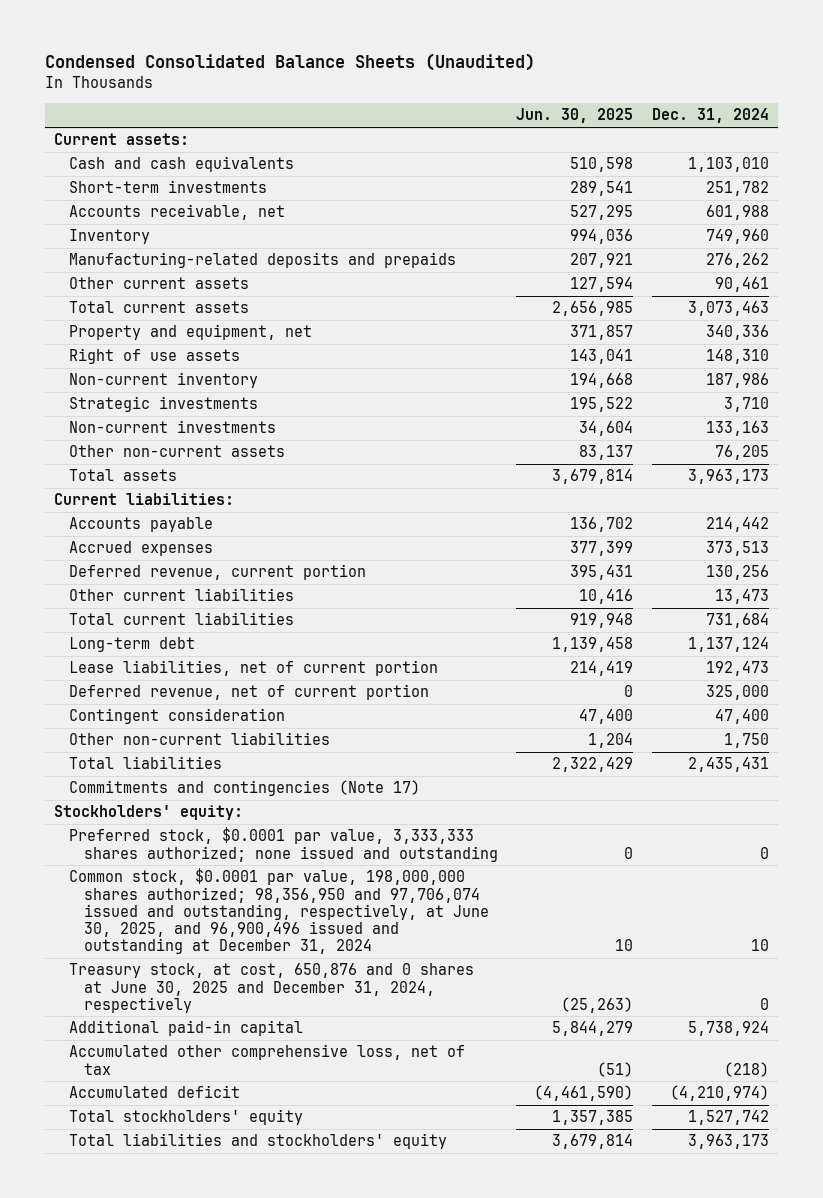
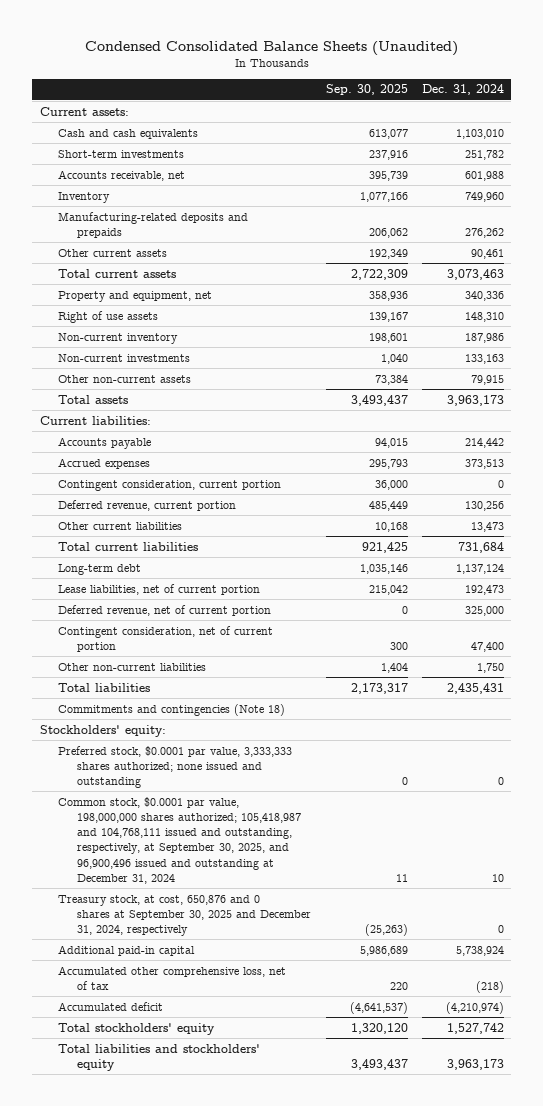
[516,108,634,124] Jun. 30, 2025 -> none
none -> [325,84,408,96] Sep. 30, 2025
[69,396,259,413] Strategic investments -> none
[714,445,769,461] 76,205 -> [470,374,504,385] 79,915
none -> [58,479,282,491] Contingent consideration, current portion
[69,708,286,725] Contingent consideration -> [58,625,274,652] Contingent consideration, net of current portion
[69,780,421,797] Commitments and contingencies (Note 17) -> [58,703,286,716] Commitments and contingencies (Note 18)
[69,868,490,955] Common stock, $0.0001 par value, 198,000,000 shares authorized; 98,356,950 and 97,706,074 issued and outstanding, respectively, at June 30, 2025, and 96,900,496 issued and outstanding at December 31, 2024 -> [58,796,302,885] Common stock, $0.0001 par value, 198,000,000 shares authorized; 105,418,987 and 104,768,111 issued and outstanding, respectively, at September 30, 2025, and 96,900,496 issued and outstanding at December 31, 2024
[69,963,475,1013] Treasury stock, at cost, 650,876 and 0 shares at June 30, 2025 and December 31, 2024, respectively -> [58,894,312,937] Treasury stock, at cost, 650,876 and 0 shares at September 30, 2025 and December 31, 2024, respectively

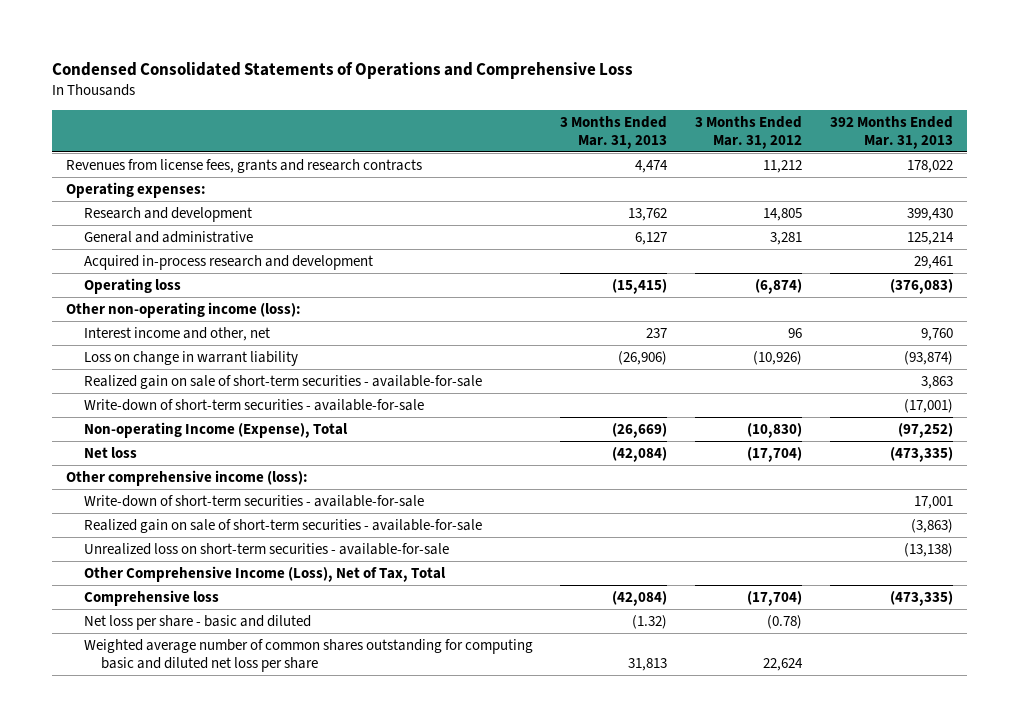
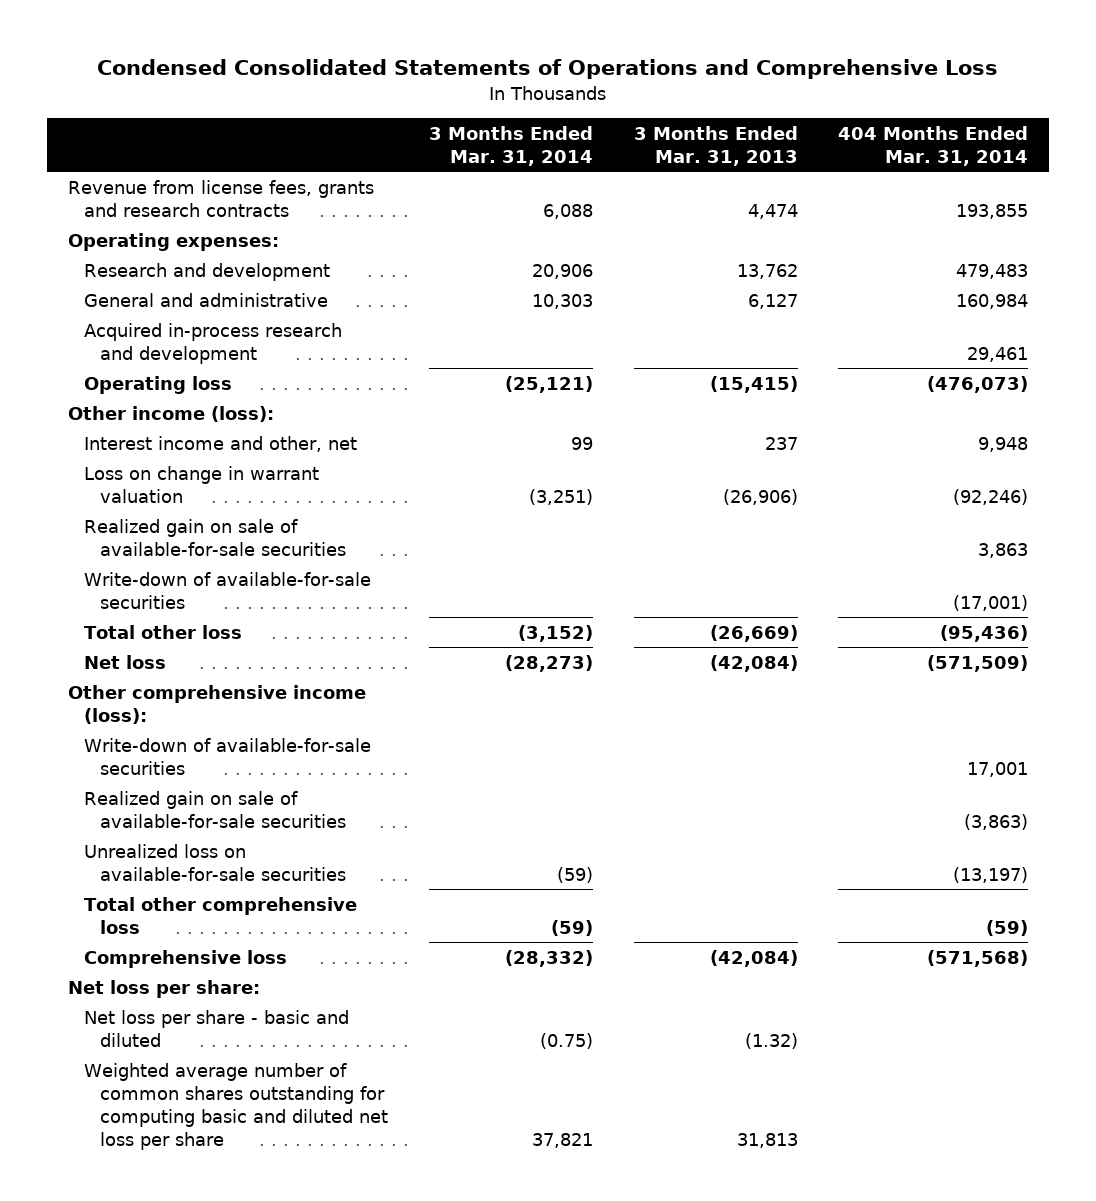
[695,115,803,149] 3 Months Ended Mar. 31, 2012 -> none
[830,115,954,149] 392 Months Ended Mar. 31, 2013 -> none
none -> [429,125,594,166] 3 Months Ended Mar. 31, 2014
none -> [838,125,1029,166] 404 Months Ended Mar. 31, 2014
[65,159,422,174] Revenues from license fees, grants and research contracts -> [67,179,374,217] Revenue from license fees, grants and research contracts
[65,302,301,319] Other non-operating income (loss): -> [67,405,274,422] Other income (loss):
[83,351,298,367] Loss on change in warrant liability -> [84,465,320,503] Loss on change in warrant valuation
[83,375,482,390] Realized gain on sale of short-term securities - available-for-sale -> [84,518,347,556] Realized gain on sale of available-for-sale securities
[83,399,424,412] Write-down of short-term securities - available-for-sale -> [84,571,372,609] Write-down of available-for-sale securities
[83,422,348,439] Non-operating Income (Expense), Total -> [84,624,243,639] Total other loss
[83,495,424,508] Write-down of short-term securities - available-for-sale -> [84,737,372,775] Write-down of available-for-sale securities
[83,519,482,534] Realized gain on sale of short-term securities - available-for-sale -> [84,790,347,828] Realized gain on sale of available-for-sale securities
[83,543,449,556] Unrealized loss on short-term securities - available-for-sale -> [84,843,347,881] Unrealized loss on available-for-sale securities
[83,566,446,583] Other Comprehensive Income (Loss), Net of Tax, Total -> [84,896,358,934] Total other comprehensive loss
none -> [67,979,260,998] Net loss per share:

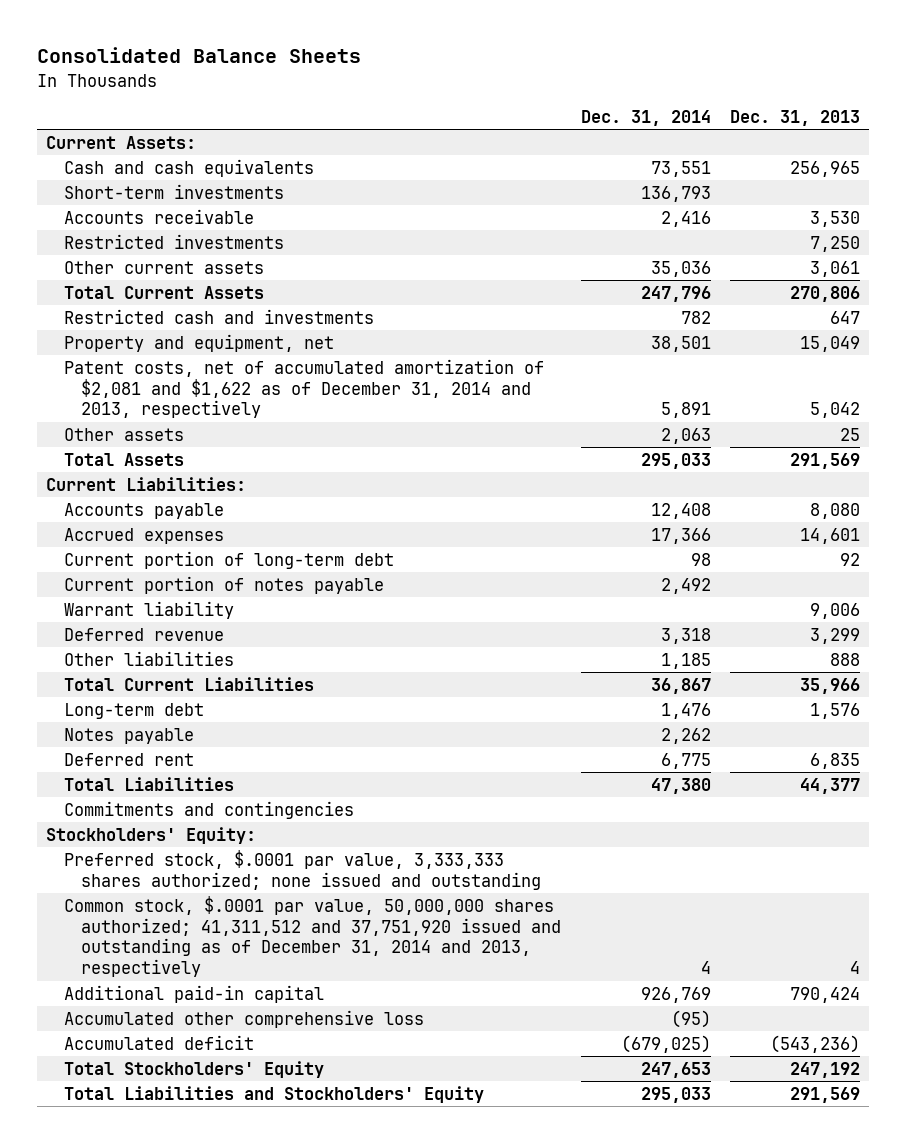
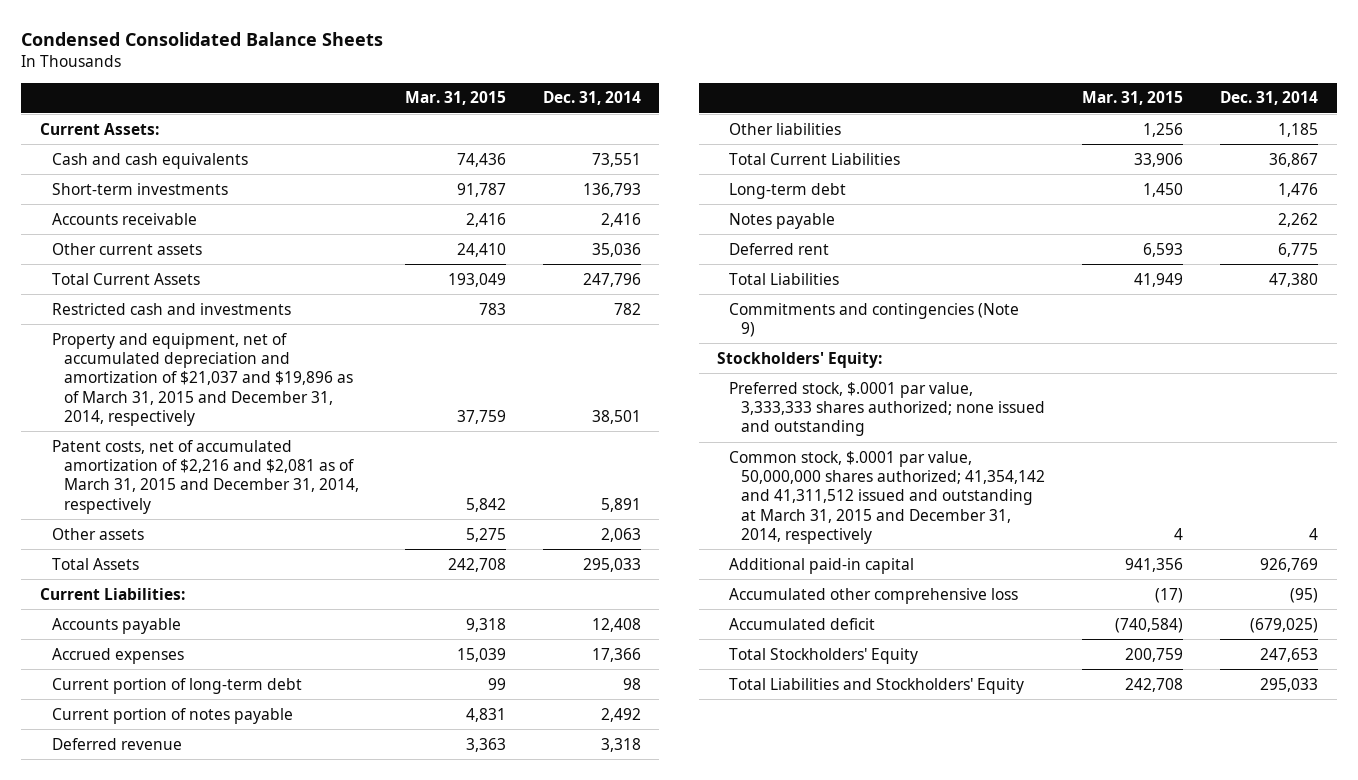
[36,47,361,64] Consolidated Balance Sheets -> [21,31,384,46] Condensed Consolidated Balance Sheets
[729,109,860,126] Dec. 31, 2013 -> none
none -> [404,91,506,106] Mar. 31, 2015
[63,233,284,249] Restricted investments -> none
[63,333,334,352] Property and equipment, net -> [51,332,353,426] Property and equipment, net of accumulated depreciation and amortization of $21,037 and $19,896 as of March 31, 2015 and December 31, 2014, respectively
[63,358,544,419] Patent costs, net of accumulated amortization of $2,081 and $1,622 as of December 31, 2014 and 2013, respectively -> [51,439,359,514] Patent costs, net of accumulated amortization of $2,216 and $2,081 as of March 31, 2015 and December 31, 2014, respectively
[63,600,234,619] Warrant liability -> none
[63,800,354,819] Commitments and contingencies -> [729,302,1020,337] Commitments and contingencies (Note 9)
[63,895,562,978] Common stock, $.0001 par value, 50,000,000 shares authorized; 41,311,512 and 37,751,920 issued and outstanding as of December 31, 2014 and 2013, respectively -> [729,450,1045,544] Common stock, $.0001 par value, 50,000,000 shares authorized; 41,354,142 and 41,311,512 issued and outstanding at March 31, 2015 and December 31, 2014, respectively

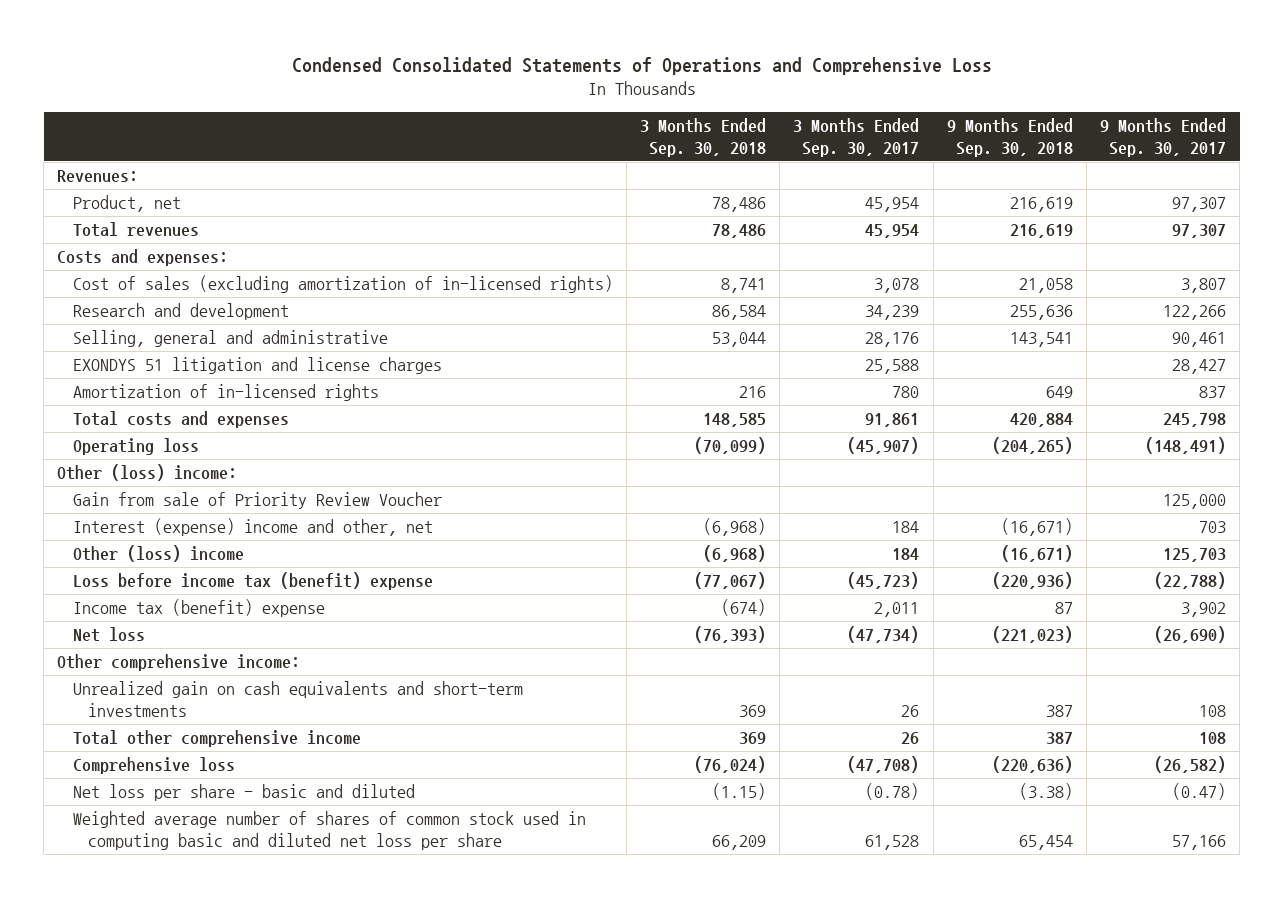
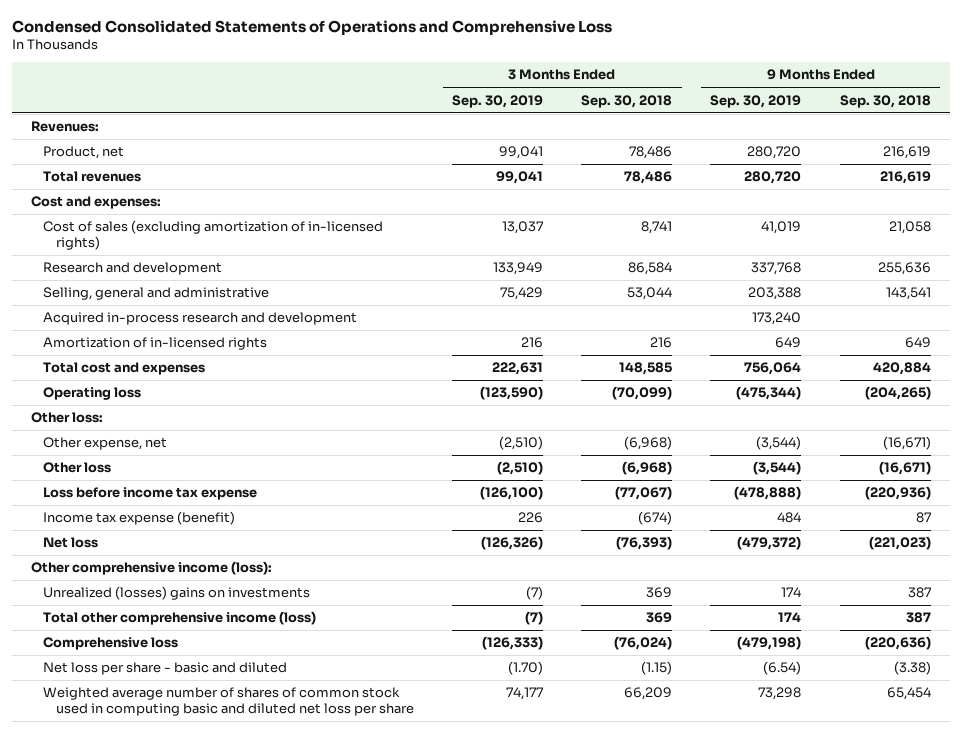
[793,117,920,158] 3 Months Ended Sep. 30, 2017 -> none
[1100,117,1227,158] 9 Months Ended Sep. 30, 2017 -> none
none -> [452,94,544,108] Sep. 30, 2019
none -> [710,94,802,108] Sep. 30, 2019
[57,248,229,266] Costs and expenses: -> [30,196,161,210] Cost and expenses:
[72,356,442,374] EXONDYS 51 litigation and license charges -> none
none -> [43,312,358,326] Acquired in-process research and development
[72,410,289,428] Total costs and expenses -> [43,362,206,376] Total cost and expenses
[72,491,442,509] Gain from sale of Priority Review Voucher -> none
[57,463,238,481] Other (loss) income: -> [30,412,103,424] Other loss:
[72,517,433,536] Interest (expense) income and other, net -> [43,437,168,451] Other expense, net
[72,544,244,562] Other (loss) income -> [43,462,112,474] Other loss
[72,571,433,590] Loss before income tax (benefit) expense -> [43,487,258,501] Loss before income tax expense
[72,598,325,617] Income tax (benefit) expense -> [43,511,236,526] Income tax expense (benefit)
[57,653,301,671] Other comprehensive income: -> [30,561,272,576] Other comprehensive income (loss):
[72,680,523,718] Unrealized gain on cash equivalents and short-term investments -> [43,586,311,601] Unrealized (losses) gains on investments
[72,729,361,747] Total other comprehensive income -> [43,611,317,626] Total other comprehensive income (loss)

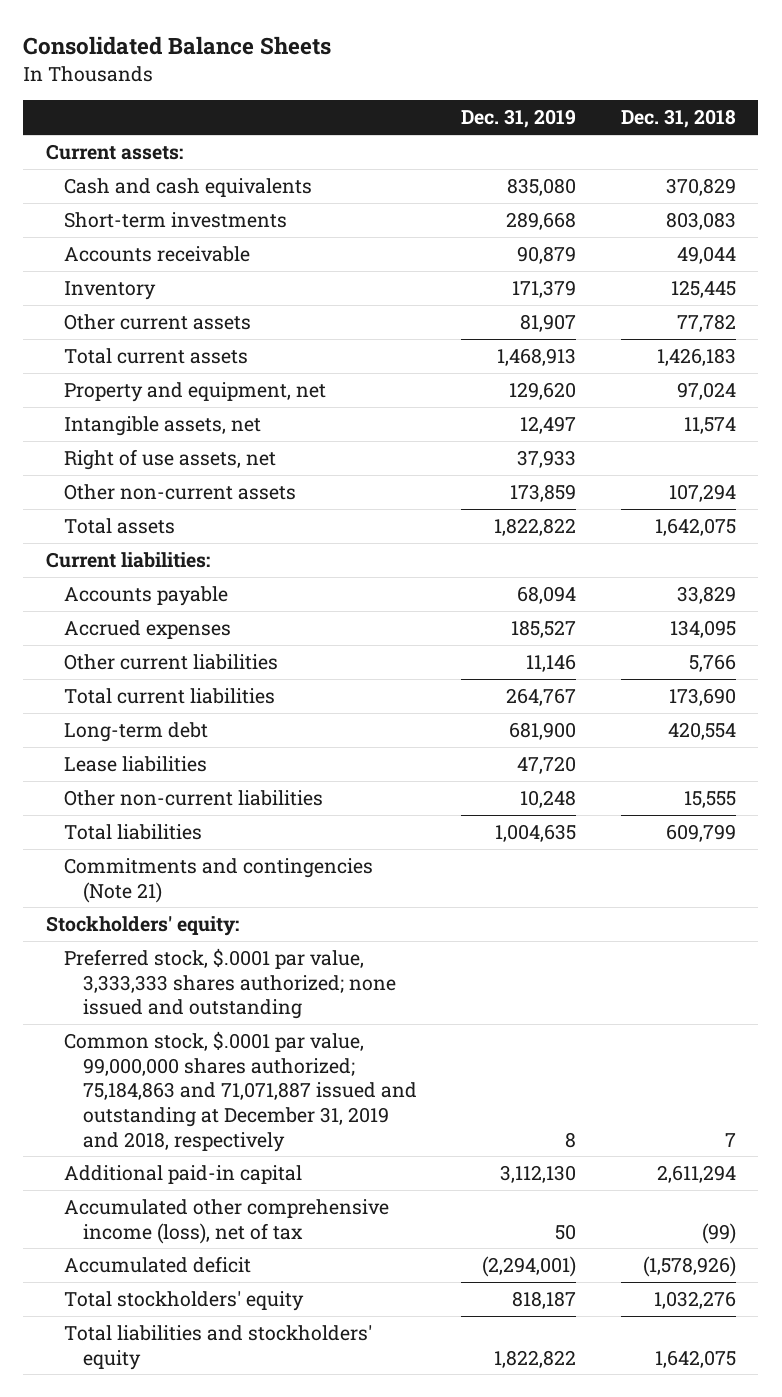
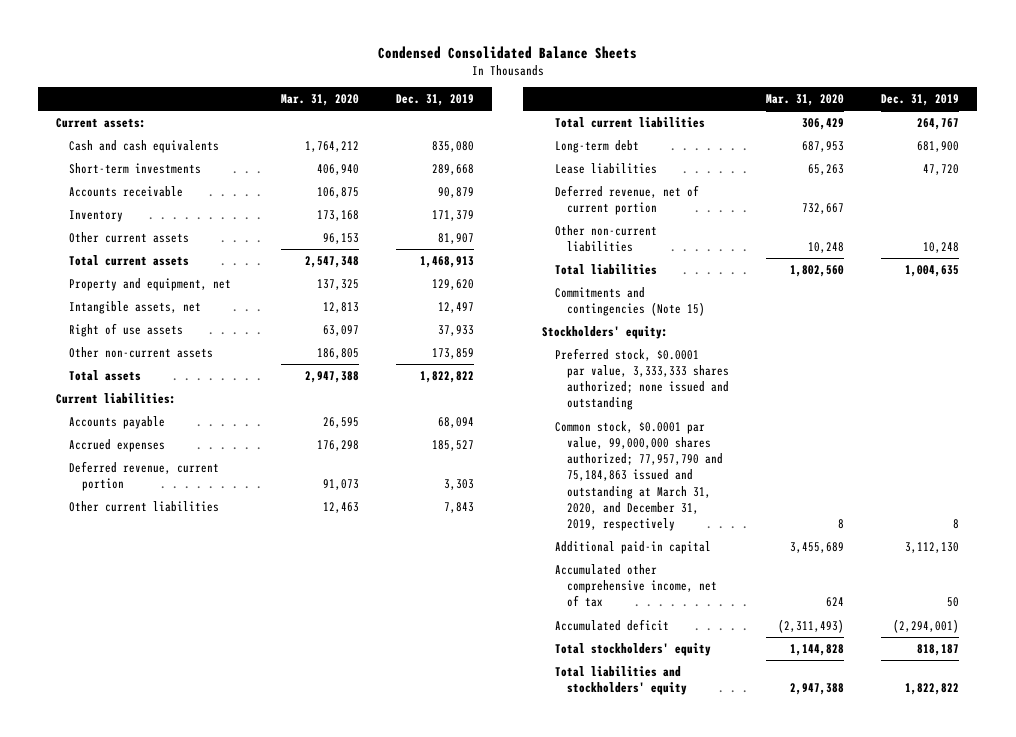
[23,35,332,55] Consolidated Balance Sheets -> [377,45,637,59] Condensed Consolidated Balance Sheets
[621,109,737,129] Dec. 31, 2018 -> none
none -> [280,94,359,107] Mar. 31, 2020
[64,449,277,471] Right of use assets, net -> [69,323,184,338] Right of use assets
none -> [69,461,220,492] Deferred revenue, current portion
[526,654,577,673] 11,146 -> [443,502,474,514] 7,843
none -> [554,185,699,216] Deferred revenue, net of current portion
[64,858,374,903] Commitments and contingencies (Note 21) -> [554,287,706,317] Commitments and contingencies (Note 15)
[64,948,396,1020] Preferred stock, $.0001 par value, 3,333,333 shares authorized; none issued and outstanding -> [554,348,730,411] Preferred stock, $0.0001 par value, 3,333,333 shares authorized; none issued and outstanding
[64,1031,417,1152] Common stock, $.0001 par value, 99,000,000 shares authorized; 75,184,863 and 71,071,887 issued and outstanding at December 31, 2019 and 2018, respectively -> [554,421,724,531] Common stock, $0.0001 par value, 99,000,000 shares authorized; 77,957,790 and 75,184,863 issued and outstanding at March 31, 2020, and December 31, 2019, respectively
[64,1199,390,1244] Accumulated other comprehensive income (loss), net of tax -> [554,564,718,608] Accumulated other comprehensive income, net of tax

